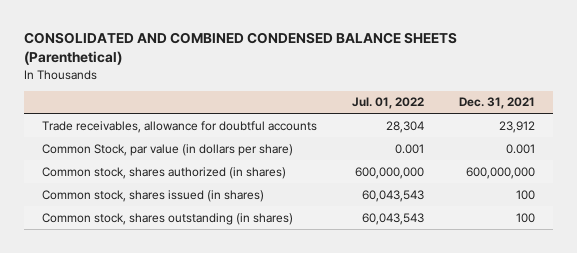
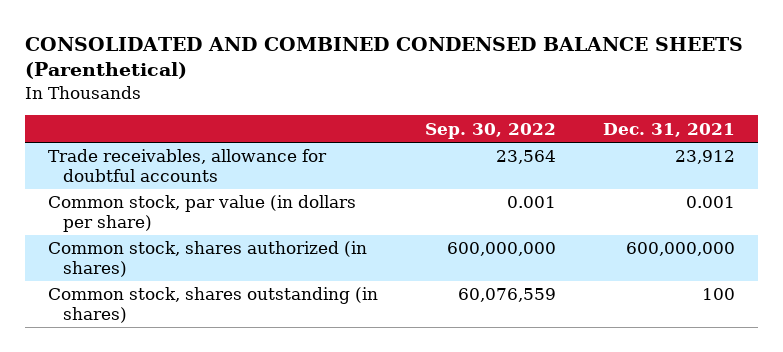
[351,97,424,110] Jul. 01, 2022 -> none
none -> [424,122,556,139] Sep. 30, 2022
[41,143,293,156] Common Stock, par value (in dollars per share) -> [48,195,357,232] Common stock, par value (in dollars per share)
[41,189,264,202] Common stock, shares issued (in shares) -> none

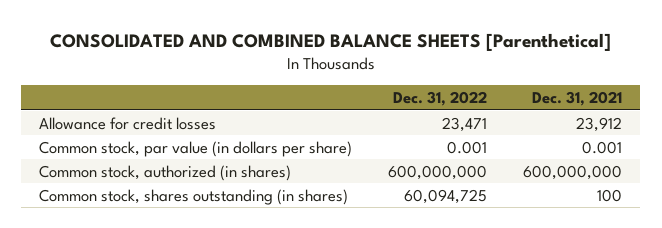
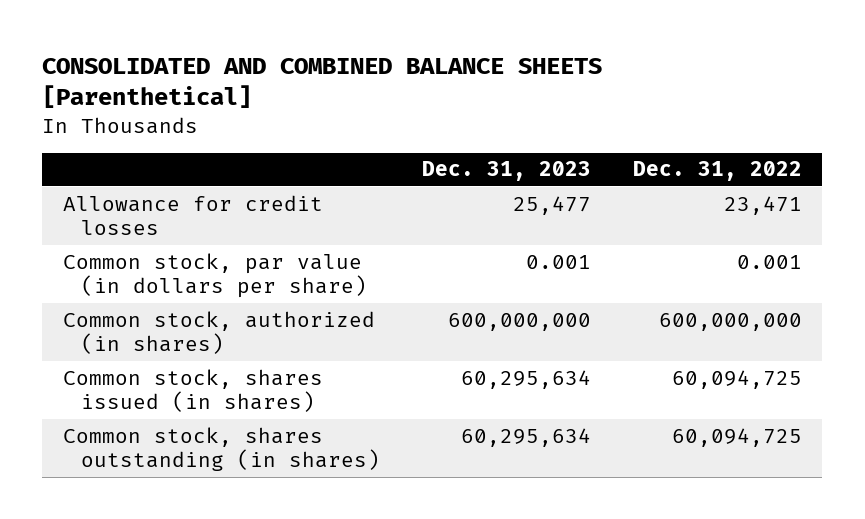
[532,90,623,106] Dec. 31, 2021 -> none
none -> [421,161,591,182] Dec. 31, 2023
none -> [63,368,324,413] Common stock, shares issued (in shares)

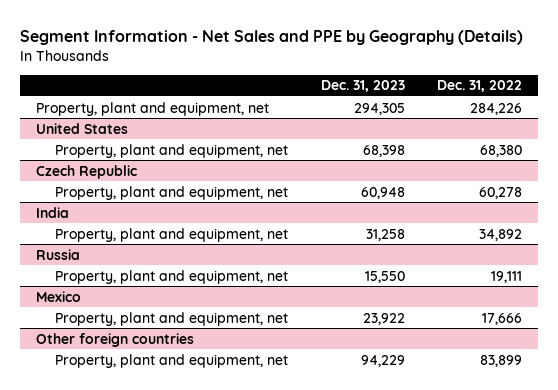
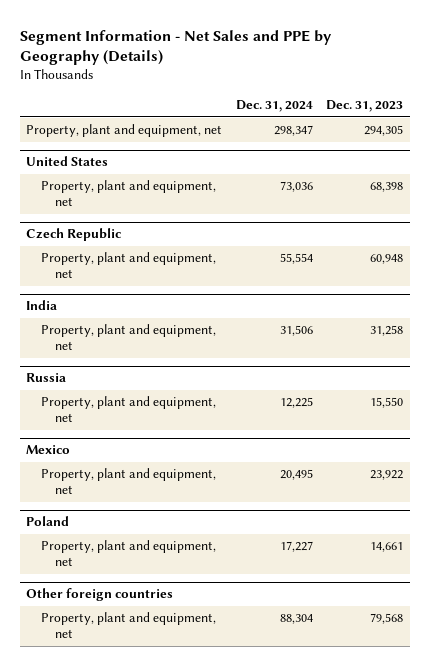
[436,80,522,93] Dec. 31, 2022 -> none
none -> [235,100,313,113] Dec. 31, 2024
none -> [26,516,70,527] Poland
none -> [40,540,216,567] Property, plant and equipment, net
[360,354,405,367] 94,229 -> [370,613,404,625] 79,568

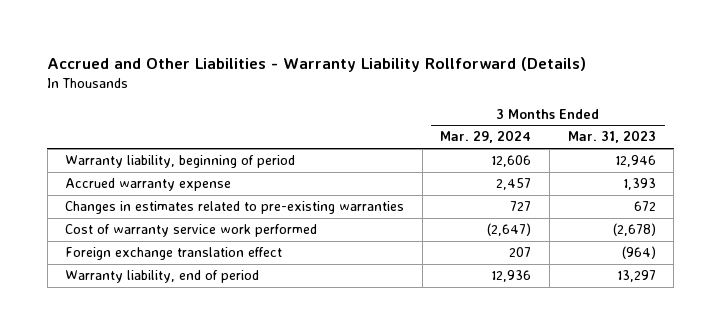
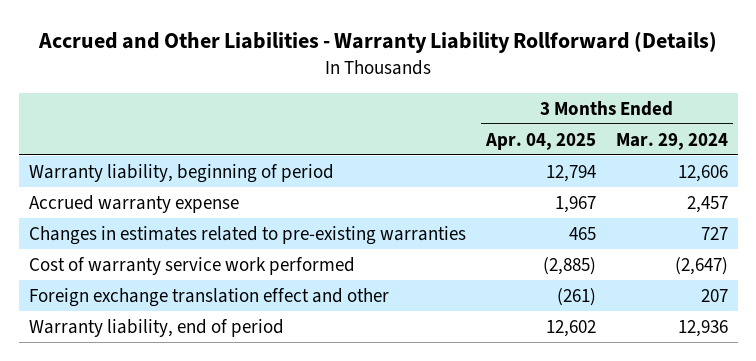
[567,130,656,144] Mar. 31, 2023 -> none
none -> [484,132,596,150] Apr. 04, 2025
[65,247,283,261] Foreign exchange translation effect -> [28,287,389,307] Foreign exchange translation effect and other

